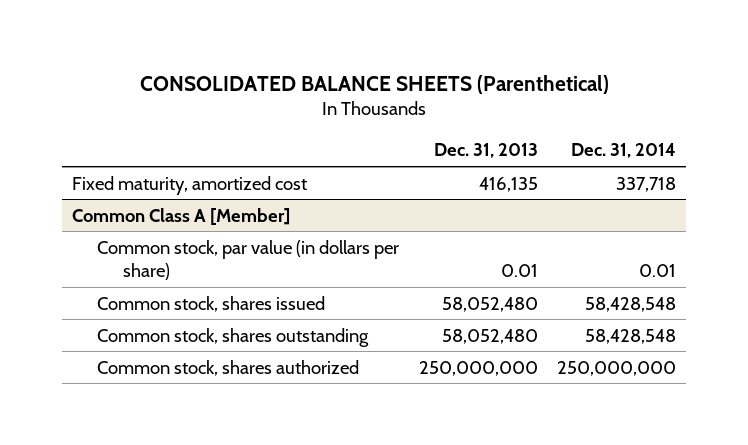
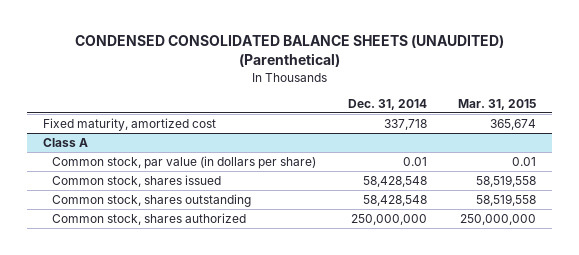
[139,74,609,94] CONSOLIDATED BALANCE SHEETS (Parenthetical) -> [74,35,504,68] CONDENSED CONSOLIDATED BALANCE SHEETS (UNAUDITED) (Parenthetical)
[433,143,538,159] Dec. 31, 2013 -> none
none -> [457,98,536,110] Mar. 31, 2015
[71,207,290,225] Common Class A [Member] -> [43,137,89,147] Class A

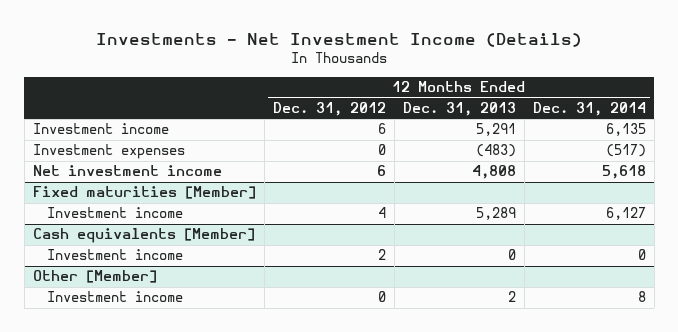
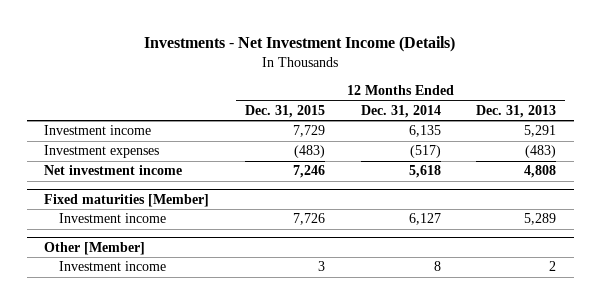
[272,101,386,116] Dec. 31, 2012 -> none
none -> [245,105,326,119] Dec. 31, 2015
[32,228,255,244] Cash equivalents [Member] -> none
[47,249,184,261] Investment income -> none

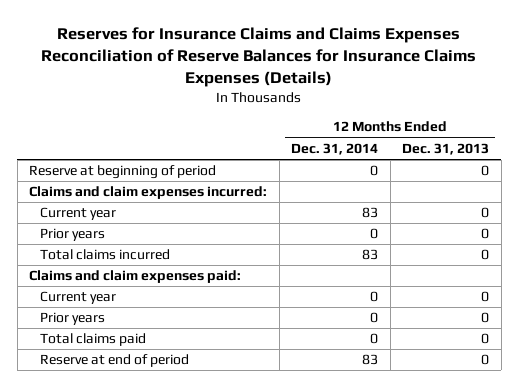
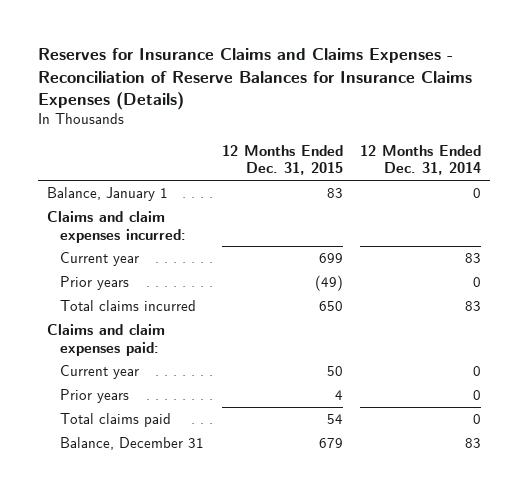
[41,26,477,87] Reserves for Insurance Claims and Claims Expenses Reconciliation of Reserve Balances for Insurance Claims Expenses (Details) -> [37,48,472,110] Reserves for Insurance Claims and Claims Expenses - Reconciliation of Reserve Balances for Insurance Claims Expenses (Details)
[402,142,490,155] Dec. 31, 2013 -> none
none -> [221,144,343,176] 12 Months Ended Dec. 31, 2015
[29,165,217,180] Reserve at beginning of period -> [46,187,168,202] Balance, January 1
[40,354,190,368] Reserve at end of period -> [60,437,205,451] Balance, December 31

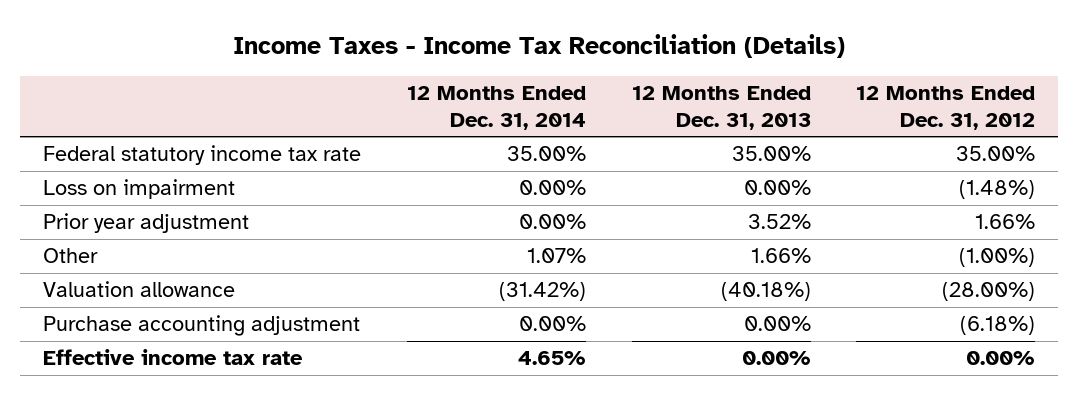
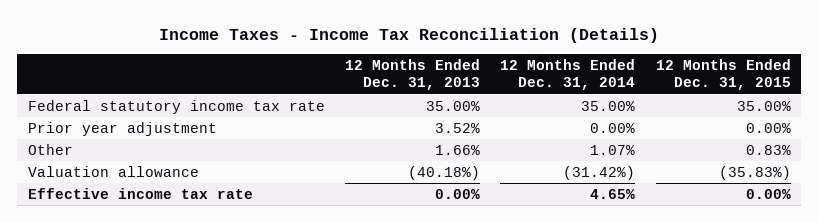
[856,86,1036,130] 12 Months Ended Dec. 31, 2012 -> none
none -> [655,58,791,91] 12 Months Ended Dec. 31, 2015
[42,179,235,200] Loss on impairment -> none
[42,315,360,337] Purchase accounting adjustment -> none

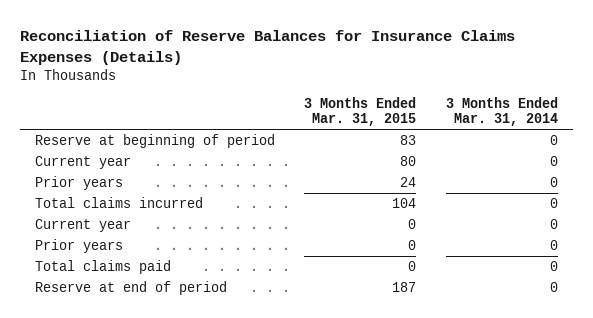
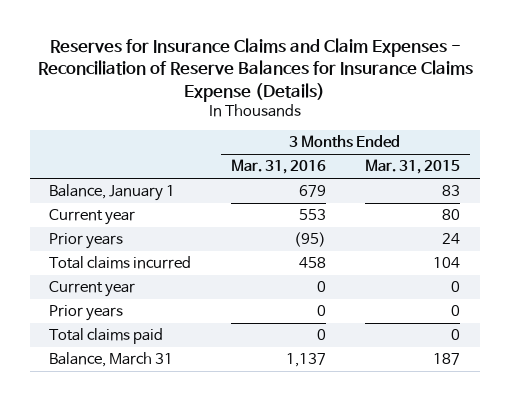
[20,29,516,65] Reconciliation of Reserve Balances for Insurance Claims Expenses (Details) -> [37,37,473,102] Reserves for Insurance Claims and Claim Expenses - Reconciliation of Reserve Balances for Insurance Claims Expense (Details)
[445,96,558,127] 3 Months Ended Mar. 31, 2014 -> none
none -> [230,159,326,175] Mar. 31, 2016
[34,133,275,148] Reserve at beginning of period -> [49,184,176,202] Balance, January 1
[34,280,227,295] Reserve at end of period -> [49,352,174,368] Balance, March 31

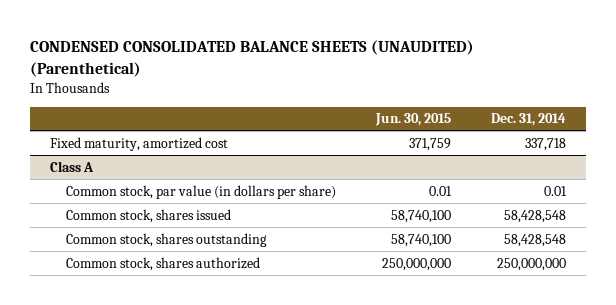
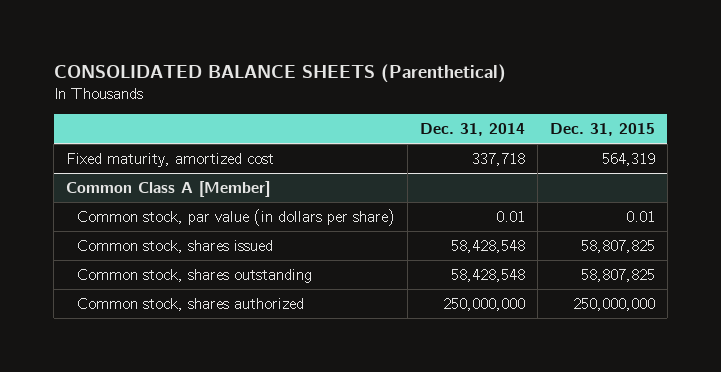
[30,39,475,77] CONDENSED CONSOLIDATED BALANCE SHEETS (UNAUDITED) (Parenthetical) -> [53,63,506,83] CONSOLIDATED BALANCE SHEETS (Parenthetical)
[375,113,452,127] Jun. 30, 2015 -> none
none -> [549,122,655,136] Dec. 31, 2015
[50,160,95,172] Class A -> [66,180,271,197] Common Class A [Member]

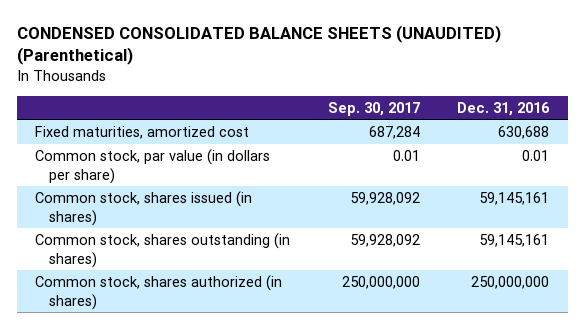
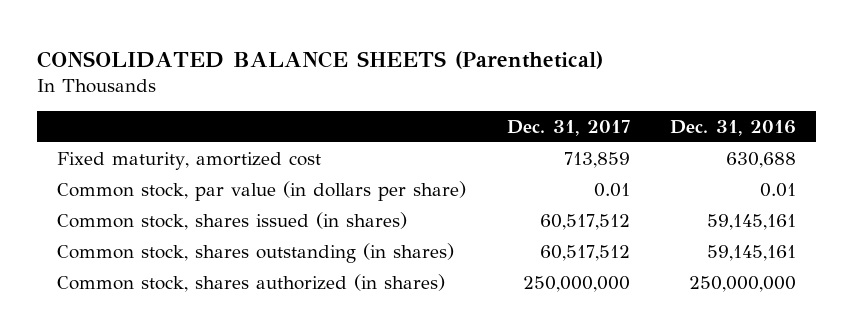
[16,25,501,66] CONDENSED CONSOLIDATED BALANCE SHEETS (UNAUDITED) (Parenthetical) -> [37,50,604,69] CONSOLIDATED BALANCE SHEETS (Parenthetical)
[327,101,420,116] Sep. 30, 2017 -> none
none -> [506,120,630,137] Dec. 31, 2017
[35,126,250,140] Fixed maturities, amortized cost -> [57,151,322,170] Fixed maturity, amortized cost

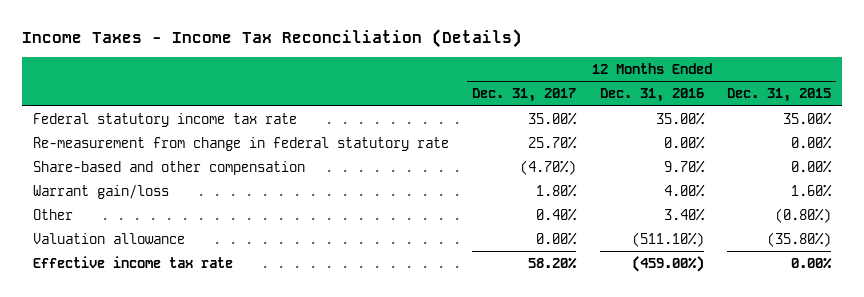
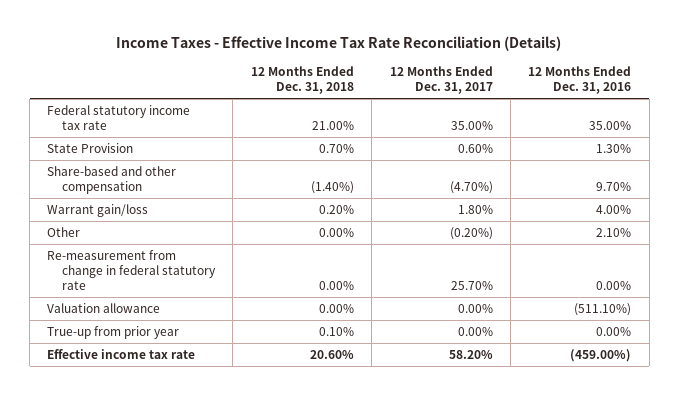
[21,29,522,49] Income Taxes - Income Tax Reconciliation (Details) -> [116,36,562,52] Income Taxes - Effective Income Tax Rate Reconciliation (Details)
[726,88,831,103] Dec. 31, 2015 -> none
none -> [250,66,354,95] 12 Months Ended Dec. 31, 2018
none -> [47,142,134,153] State Provision
[536,208,578,222] 0.40% -> [449,226,493,240] (0.20%)
[663,208,705,222] 3.40% -> [596,227,632,237] 2.10%
[33,137,450,152] Re-measurement from change in federal statutory rate -> [47,249,217,290] Re-measurement from change in federal statutory rate
none -> [47,325,180,339] True-up from prior year

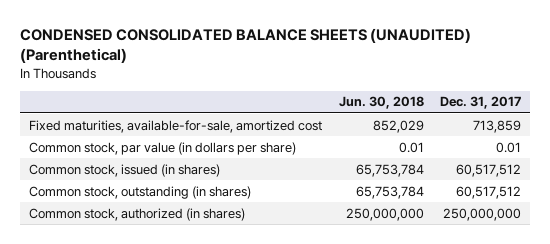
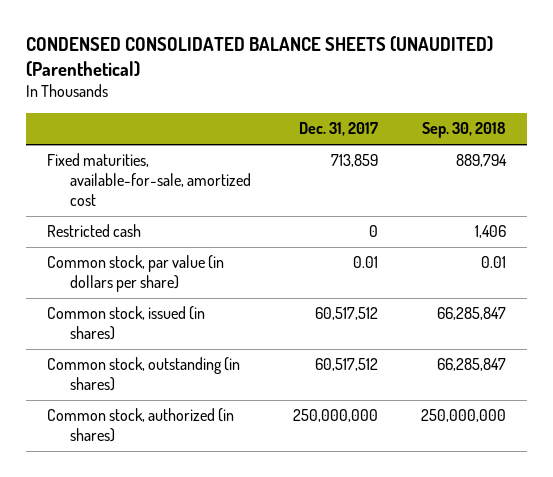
[338,96,424,110] Jun. 30, 2018 -> none
none -> [421,122,506,139] Sep. 30, 2018
none -> [47,224,142,238] Restricted cash

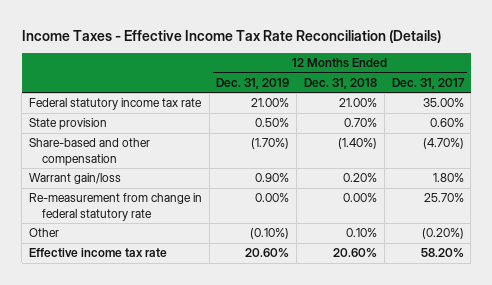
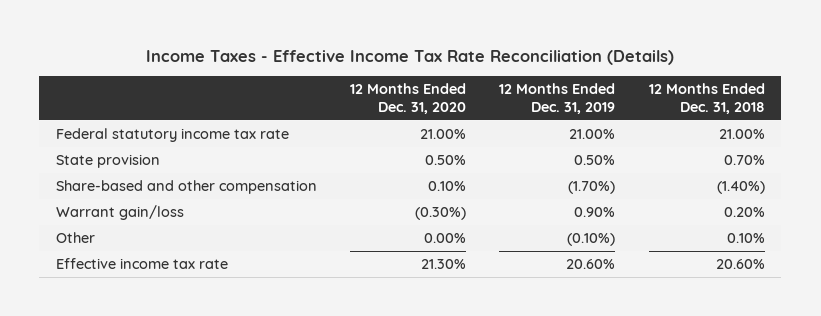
[391,77,465,89] Dec. 31, 2017 -> none
none -> [350,83,467,114] 12 Months Ended Dec. 31, 2020
[28,193,202,221] Re-measurement from change in federal statutory rate -> none

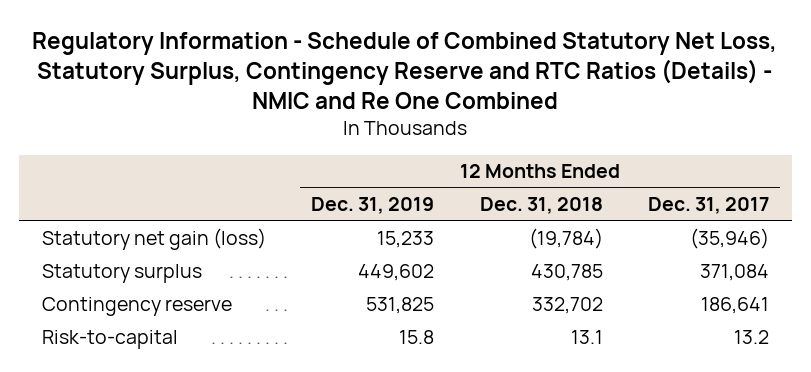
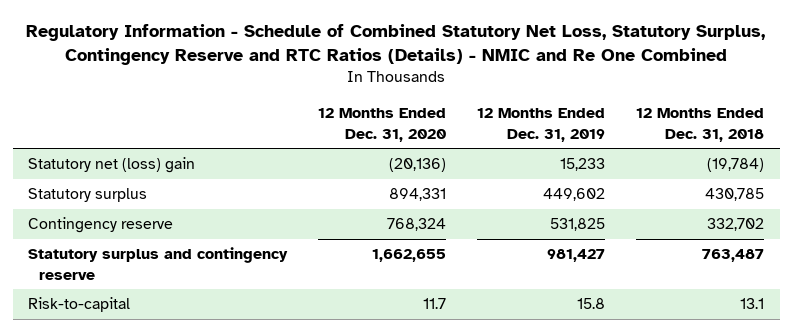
[648,196,770,214] Dec. 31, 2017 -> none
none -> [318,108,447,142] 12 Months Ended Dec. 31, 2020
[41,227,266,250] Statutory net gain (loss) -> [28,157,196,174] Statutory net (loss) gain
none -> [28,247,289,280] Statutory surplus and contingency reserve

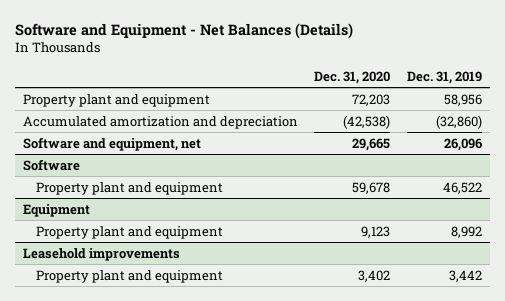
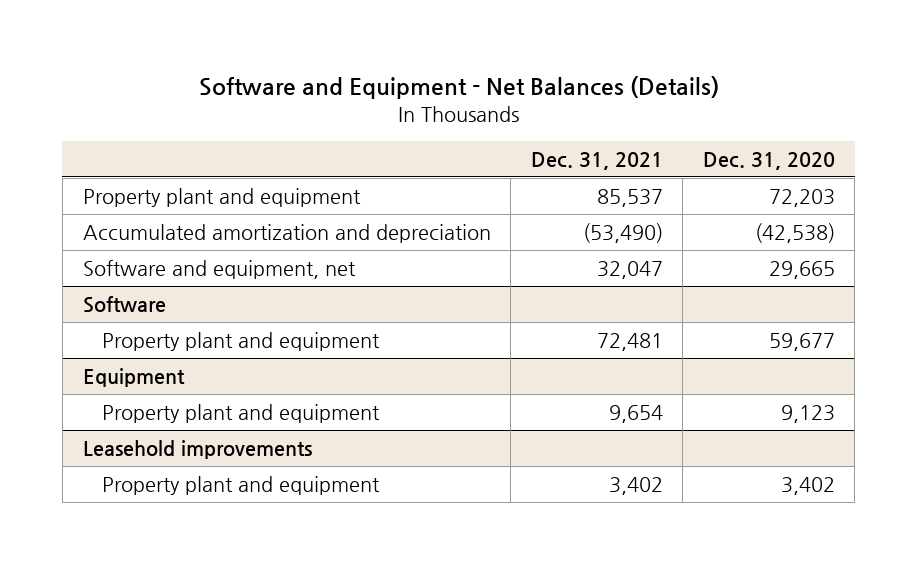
[406,70,482,84] Dec. 31, 2019 -> none
none -> [530,152,663,171] Dec. 31, 2021
[352,181,391,194] 59,678 -> [768,332,835,351] 59,677

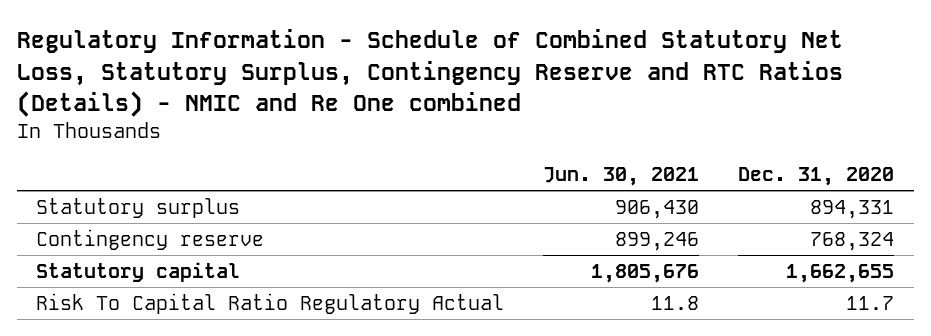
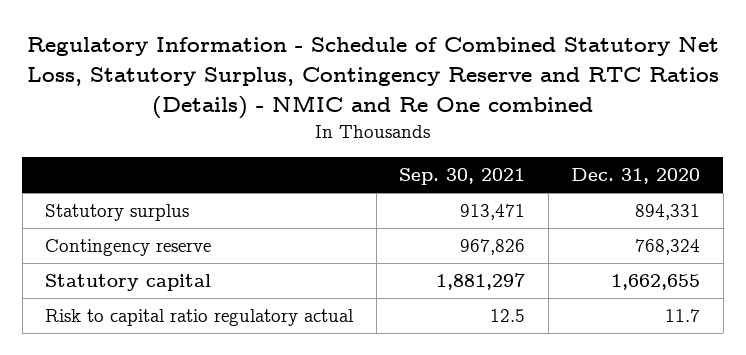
[543,167,700,187] Jun. 30, 2021 -> none
none -> [399,168,526,186] Sep. 30, 2021
[36,293,505,315] Risk To Capital Ratio Regulatory Actual -> [45,309,355,327] Risk to capital ratio regulatory actual

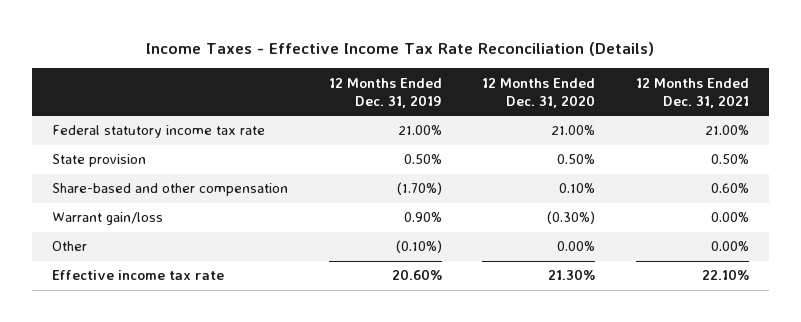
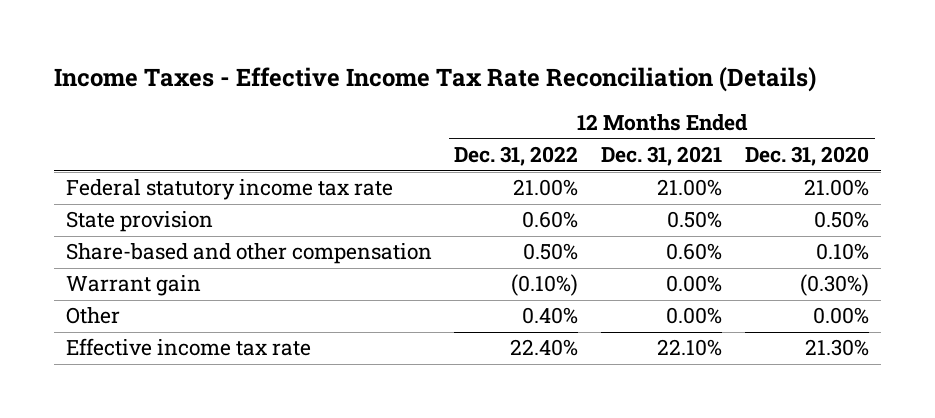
[328,77,442,108] 12 Months Ended Dec. 31, 2019 -> none
none -> [454,146,579,167] Dec. 31, 2022
[52,212,164,226] Warrant gain/loss -> [65,275,201,297] Warrant gain

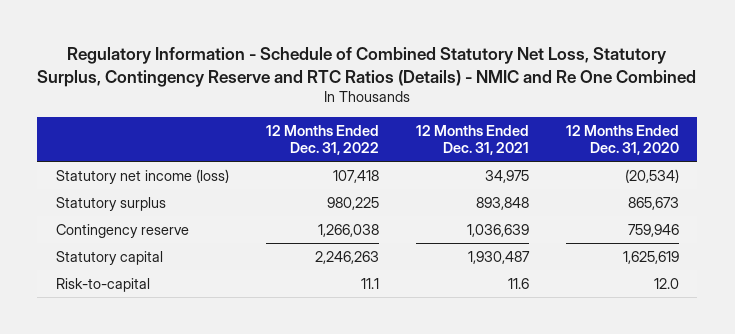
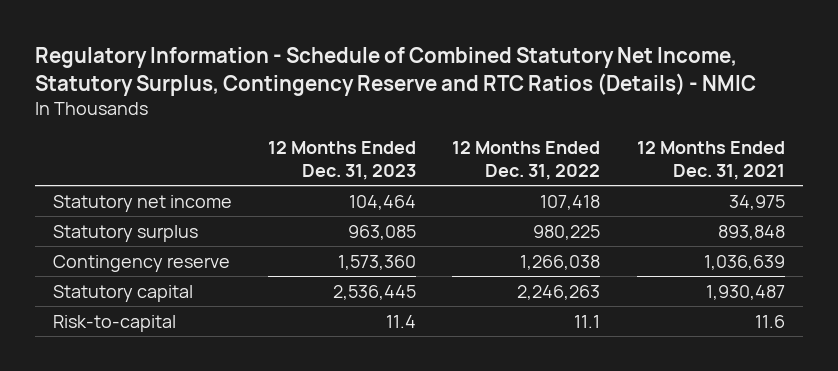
[37,47,697,87] Regulatory Information - Schedule of Combined Statutory Net Loss, Statutory Surplus, Contingency Reserve and RTC Ratios (Details) - NMIC and Re One Combined -> [35,46,757,96] Regulatory Information - Schedule of Combined Statutory Net Income, Statutory Surplus, Contingency Reserve and RTC Ratios (Details) - NMIC
[565,124,679,156] 12 Months Ended Dec. 31, 2020 -> none
none -> [268,141,417,180] 12 Months Ended Dec. 31, 2023
[55,168,229,184] Statutory net income (loss) -> [53,194,233,212] Statutory net income

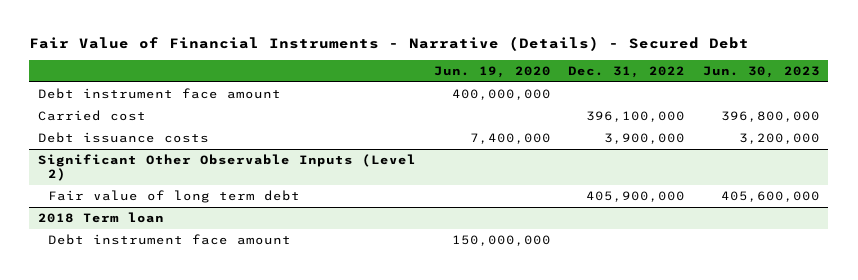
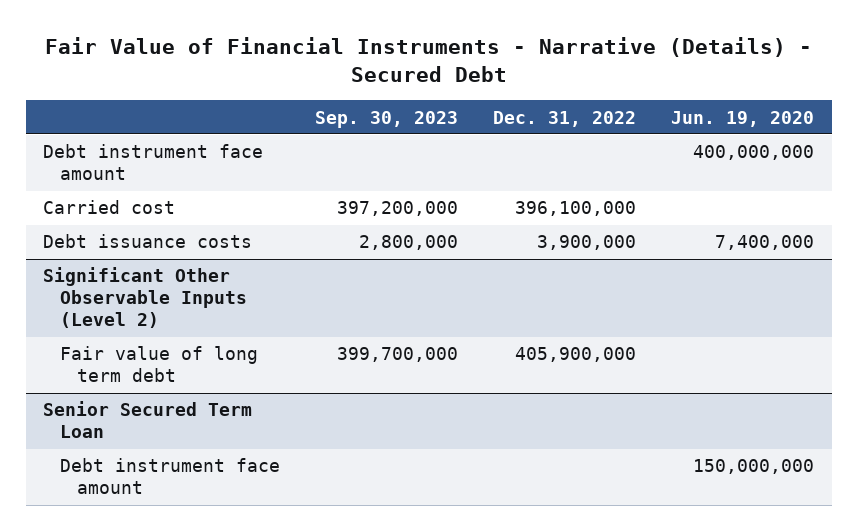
[702,65,820,78] Jun. 30, 2023 -> none
none -> [315,110,459,128] Sep. 30, 2023
[38,212,165,224] 2018 Term loan -> [43,401,253,439] Senior Secured Term Loan

